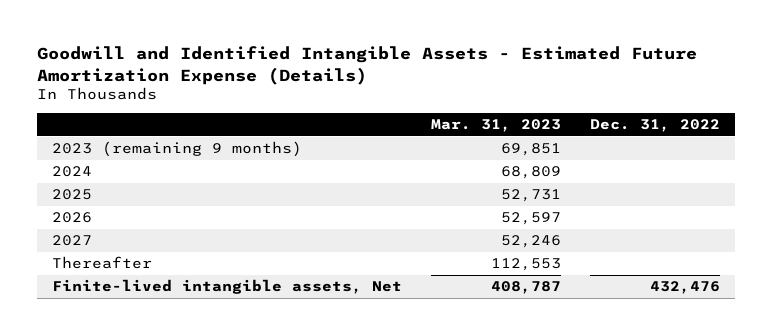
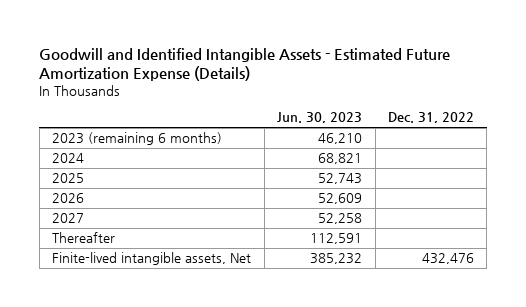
[431,119,562,133] Mar. 31, 2023 -> none
none -> [277,112,363,124] Jun. 30, 2023
[52,141,303,158] 2023 (remaining 9 months) -> [52,132,223,146] 2023 (remaining 6 months)

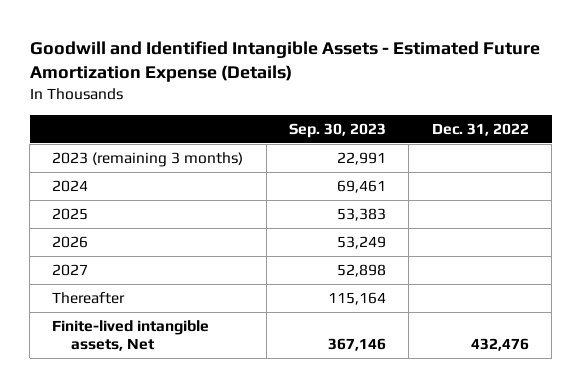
[277,112,363,124] Jun. 30, 2023 -> none
none -> [289,122,387,138] Sep. 30, 2023
[52,132,223,146] 2023 (remaining 6 months) -> [52,152,244,168] 2023 (remaining 3 months)

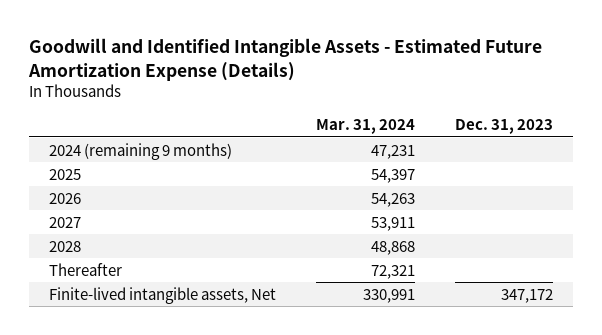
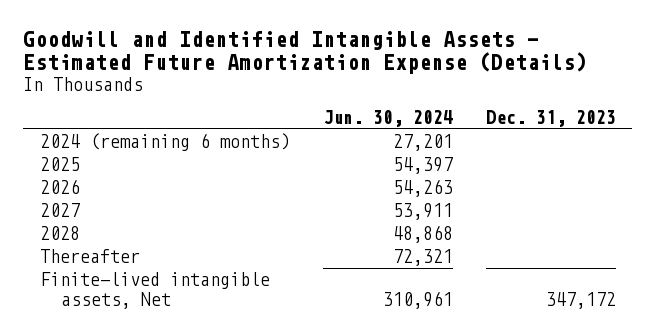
[316,119,416,135] Mar. 31, 2024 -> none
none -> [322,110,453,128] Jun. 30, 2024
[49,142,233,160] 2024 (remaining 9 months) -> [39,133,290,152] 2024 (remaining 6 months)

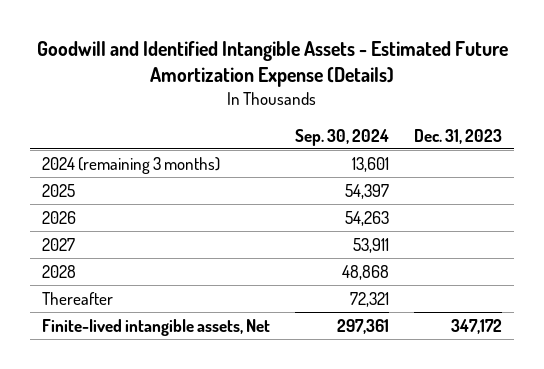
[322,110,453,128] Jun. 30, 2024 -> none
none -> [295,128,390,146] Sep. 30, 2024
[39,133,290,152] 2024 (remaining 6 months) -> [42,156,221,174] 2024 (remaining 3 months)

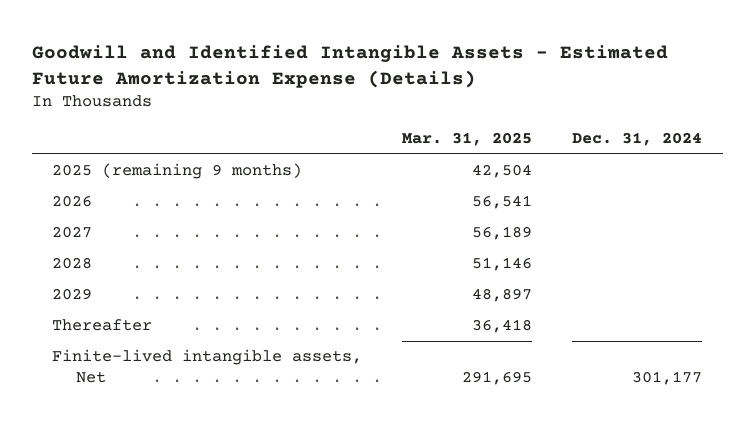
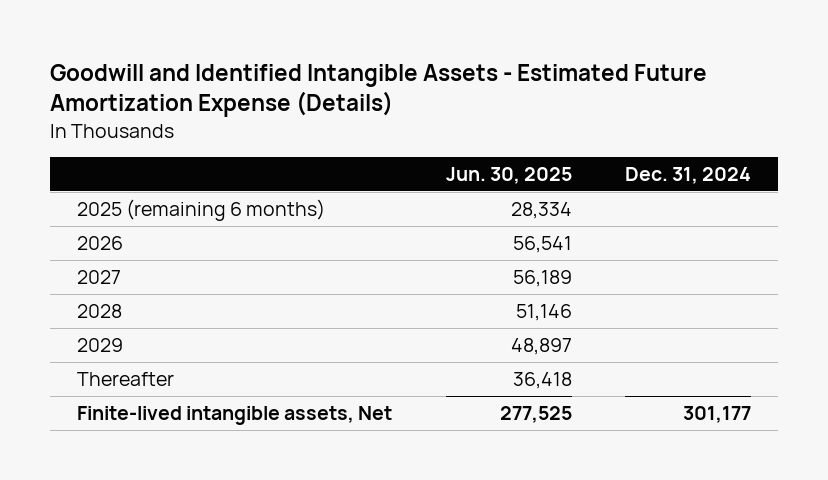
[402,132,533,147] Mar. 31, 2025 -> none
none -> [445,167,572,185] Jun. 30, 2025
[51,163,302,180] 2025 (remaining 9 months) -> [77,198,326,221] 2025 (remaining 6 months)

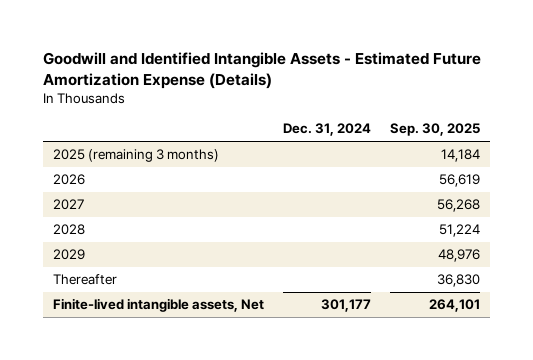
[445,167,572,185] Jun. 30, 2025 -> none
none -> [390,123,481,137] Sep. 30, 2025
[77,198,326,221] 2025 (remaining 6 months) -> [52,149,219,163] 2025 (remaining 3 months)

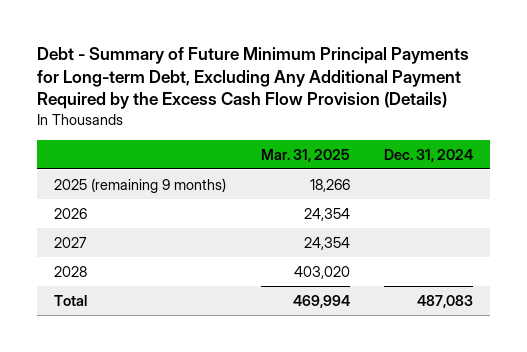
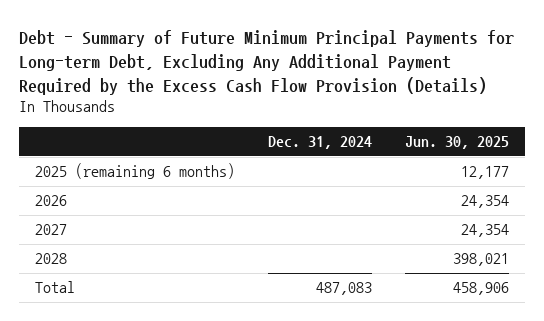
[260,148,350,162] Mar. 31, 2025 -> none
none -> [404,136,509,150] Jun. 30, 2025
[54,177,227,193] 2025 (remaining 9 months) -> [35,163,236,180] 2025 (remaining 6 months)

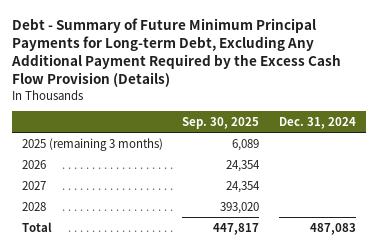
[404,136,509,150] Jun. 30, 2025 -> none
none -> [182,116,260,129] Sep. 30, 2025
[35,163,236,180] 2025 (remaining 6 months) -> [22,137,164,151] 2025 (remaining 3 months)

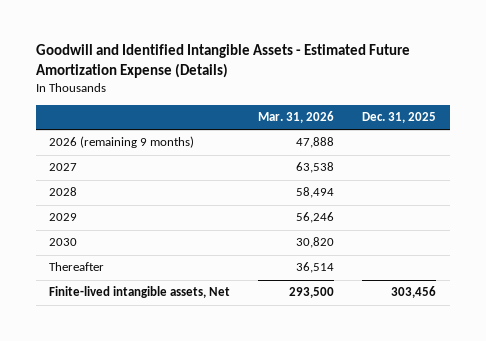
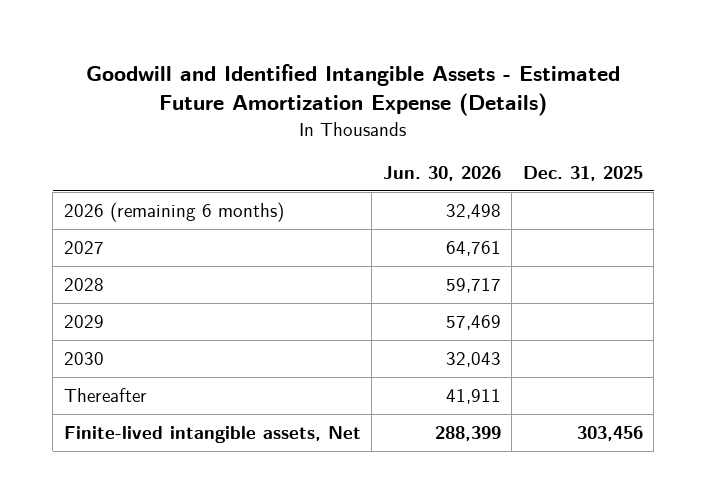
[258,111,335,124] Mar. 31, 2026 -> none
none -> [382,166,501,182] Jun. 30, 2026
[49,136,195,149] 2026 (remaining 9 months) -> [63,201,284,222] 2026 (remaining 6 months)

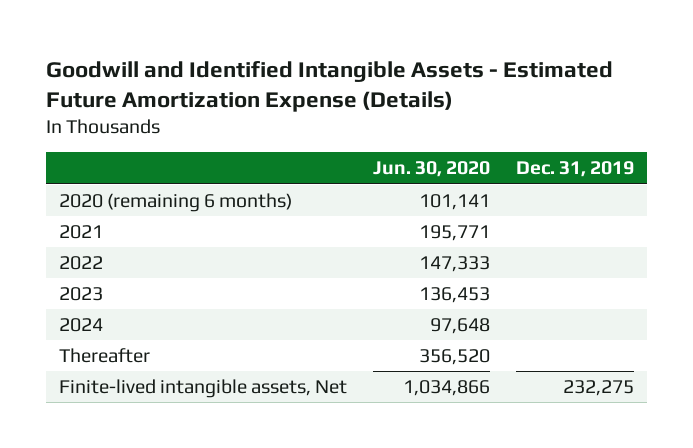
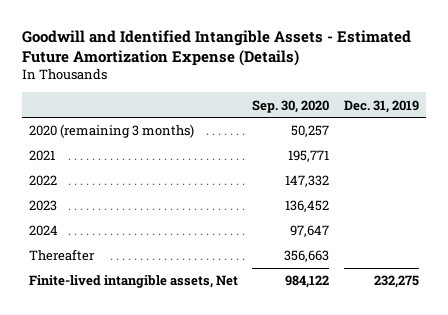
[373,161,491,178] Jun. 30, 2020 -> none
none -> [252,99,330,113] Sep. 30, 2020
[59,192,293,212] 2020 (remaining 6 months) -> [29,124,195,139] 2020 (remaining 3 months)

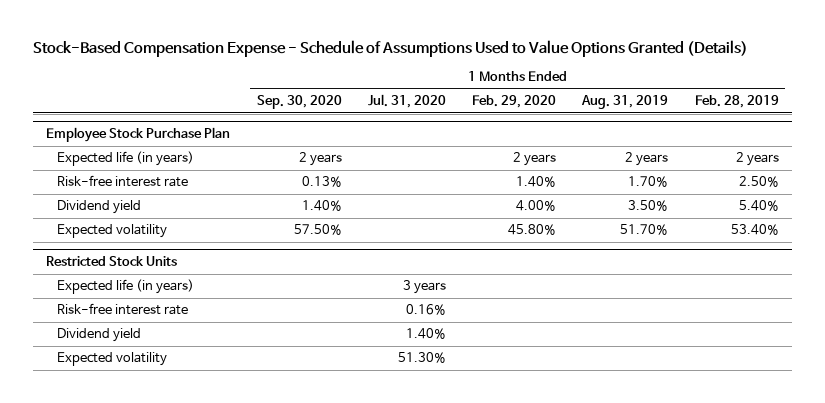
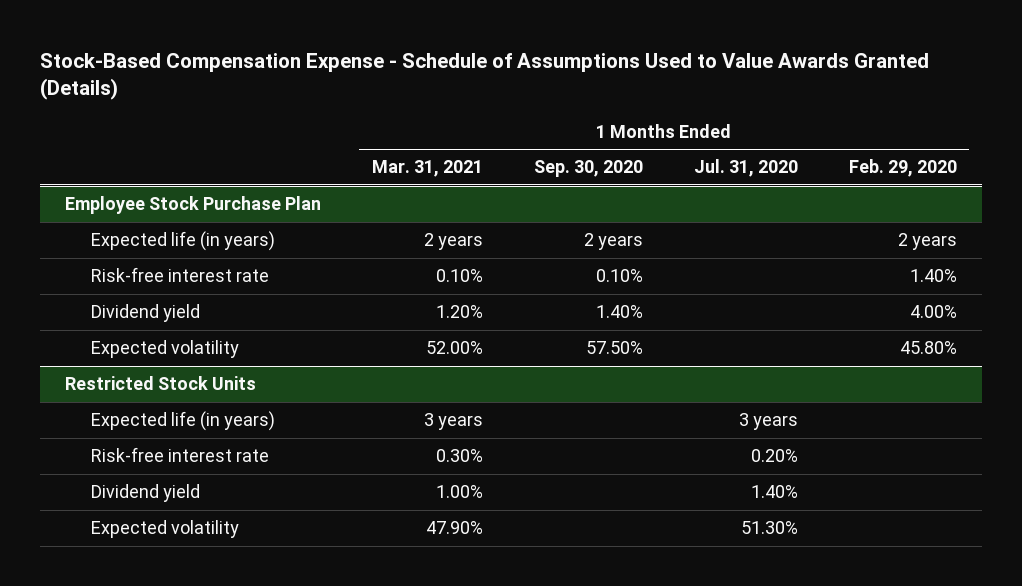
[33,39,749,57] Stock-Based Compensation Expense - Schedule of Assumptions Used to Value Options Granted (Details) -> [39,52,929,101] Stock-Based Compensation Expense - Schedule of Assumptions Used to Value Awards Granted (Details)
[581,95,669,110] Aug. 31, 2019 -> none
[694,95,779,109] Feb. 28, 2019 -> none
none -> [371,160,483,178] Mar. 31, 2021
[301,176,342,188] 0.13% -> [595,269,643,283] 0.10%
[405,304,446,316] 0.16% -> [750,449,798,463] 0.20%

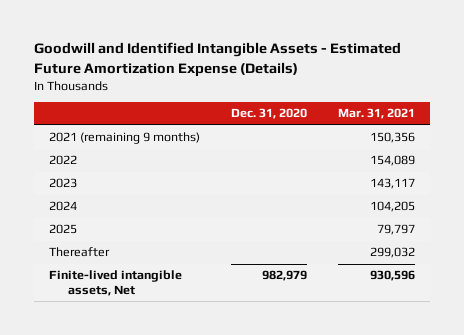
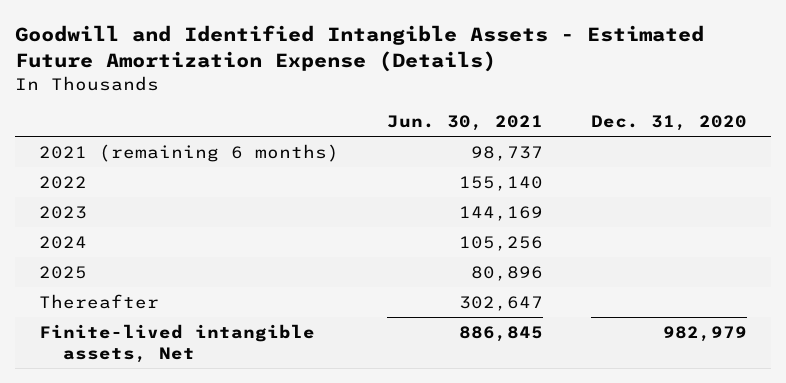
[337,108,415,120] Mar. 31, 2021 -> none
none -> [387,115,544,132] Jun. 30, 2021
[48,132,200,145] 2021 (remaining 9 months) -> [39,143,340,162] 2021 (remaining 6 months)

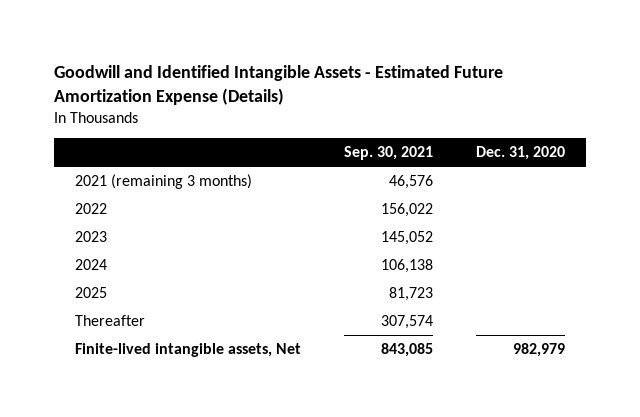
[387,115,544,132] Jun. 30, 2021 -> none
none -> [343,146,433,161] Sep. 30, 2021
[39,143,340,162] 2021 (remaining 6 months) -> [75,174,253,190] 2021 (remaining 3 months)

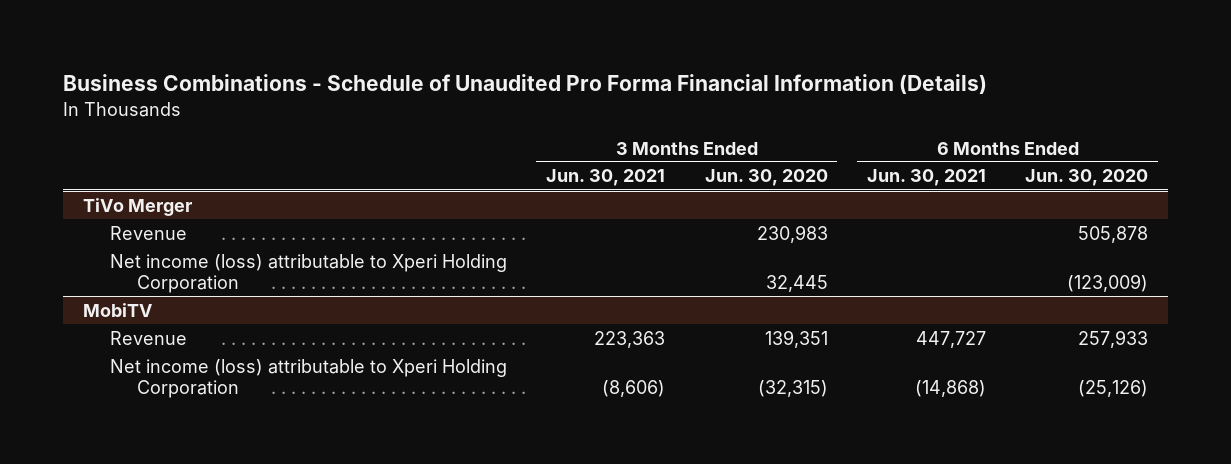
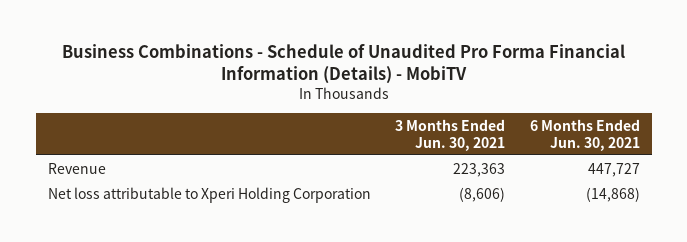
[63,74,988,95] Business Combinations - Schedule of Unaudited Pro Forma Financial Information (Details) -> [61,43,625,84] Business Combinations - Schedule of Unaudited Pro Forma Financial Information (Details) - MobiTV
[704,169,828,187] Jun. 30, 2020 -> none
[1025,169,1149,187] Jun. 30, 2020 -> none
[82,197,192,216] TiVo Merger -> none
[109,225,187,240] Revenue -> none
[109,253,507,294] Net income (loss) attributable to Xperi Holding Corporation -> none
[82,302,152,317] MobiTV -> none
[109,358,507,399] Net income (loss) attributable to Xperi Holding Corporation -> [47,186,371,203] Net loss attributable to Xperi Holding Corporation

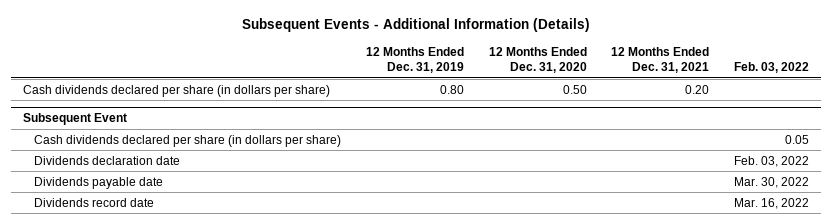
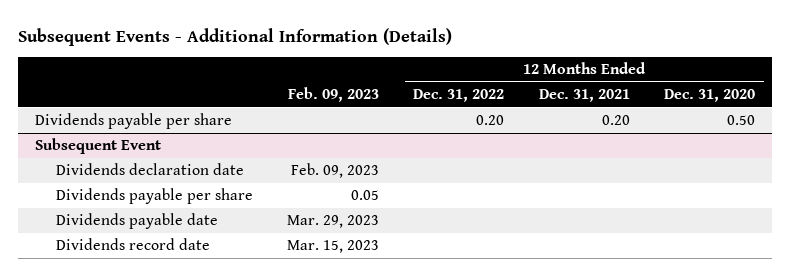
[365,46,464,74] 12 Months Ended Dec. 31, 2019 -> none
[733,62,809,74] Feb. 03, 2022 -> none
none -> [288,87,380,103] Feb. 09, 2023
none -> [413,89,505,103] Dec. 31, 2022
[23,84,331,97] Cash dividends declared per share (in dollars per share) -> [34,113,232,130] Dividends payable per share
[34,134,342,147] Cash dividends declared per share (in dollars per share) -> none
none -> [55,188,253,205] Dividends payable per share

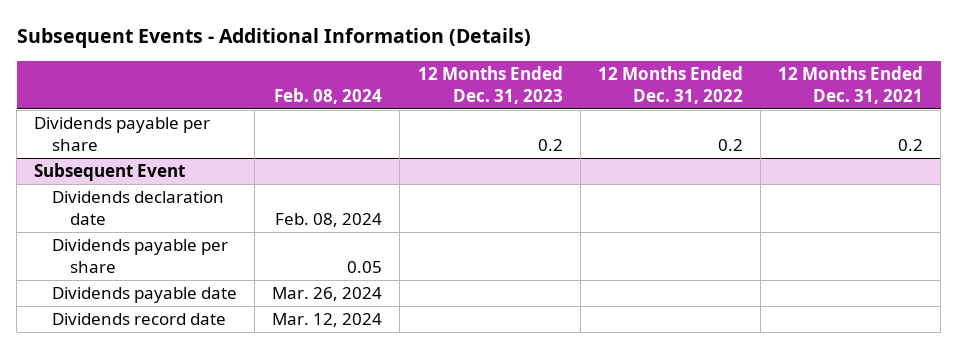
[288,87,380,103] Feb. 09, 2023 -> none
[664,89,756,103] Dec. 31, 2020 -> none
none -> [274,87,383,104] Feb. 08, 2024
none -> [417,65,563,104] 12 Months Ended Dec. 31, 2023
[476,115,505,126] 0.20 -> [717,138,743,151] 0.2
[601,115,630,126] 0.20 -> [897,138,923,151] 0.2

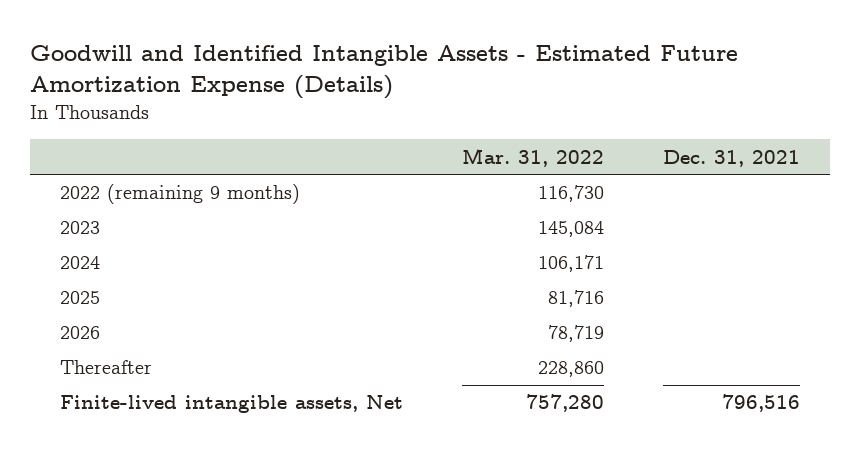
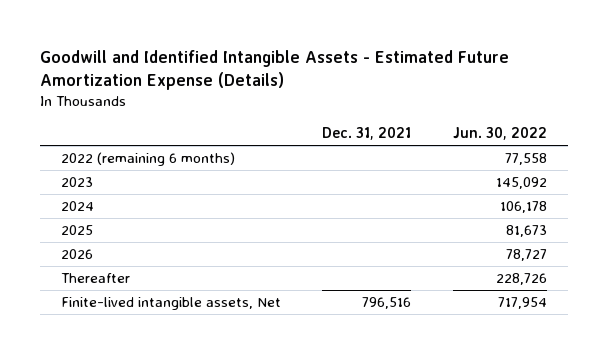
[461,147,604,167] Mar. 31, 2022 -> none
none -> [453,127,548,141] Jun. 30, 2022
[59,184,300,205] 2022 (remaining 9 months) -> [60,152,235,167] 2022 (remaining 6 months)

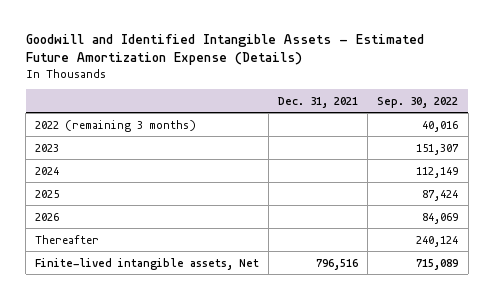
[453,127,548,141] Jun. 30, 2022 -> none
none -> [377,96,459,108] Sep. 30, 2022
[60,152,235,167] 2022 (remaining 6 months) -> [35,119,197,132] 2022 (remaining 3 months)

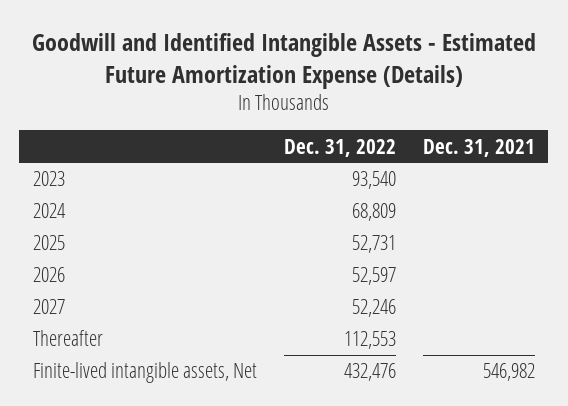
[377,96,459,108] Sep. 30, 2022 -> none
none -> [283,138,396,157] Dec. 31, 2022
[35,119,197,132] 2022 (remaining 3 months) -> none
none -> [32,299,65,315] 2027
[316,258,359,270] 796,516 -> [482,363,535,382] 546,982

